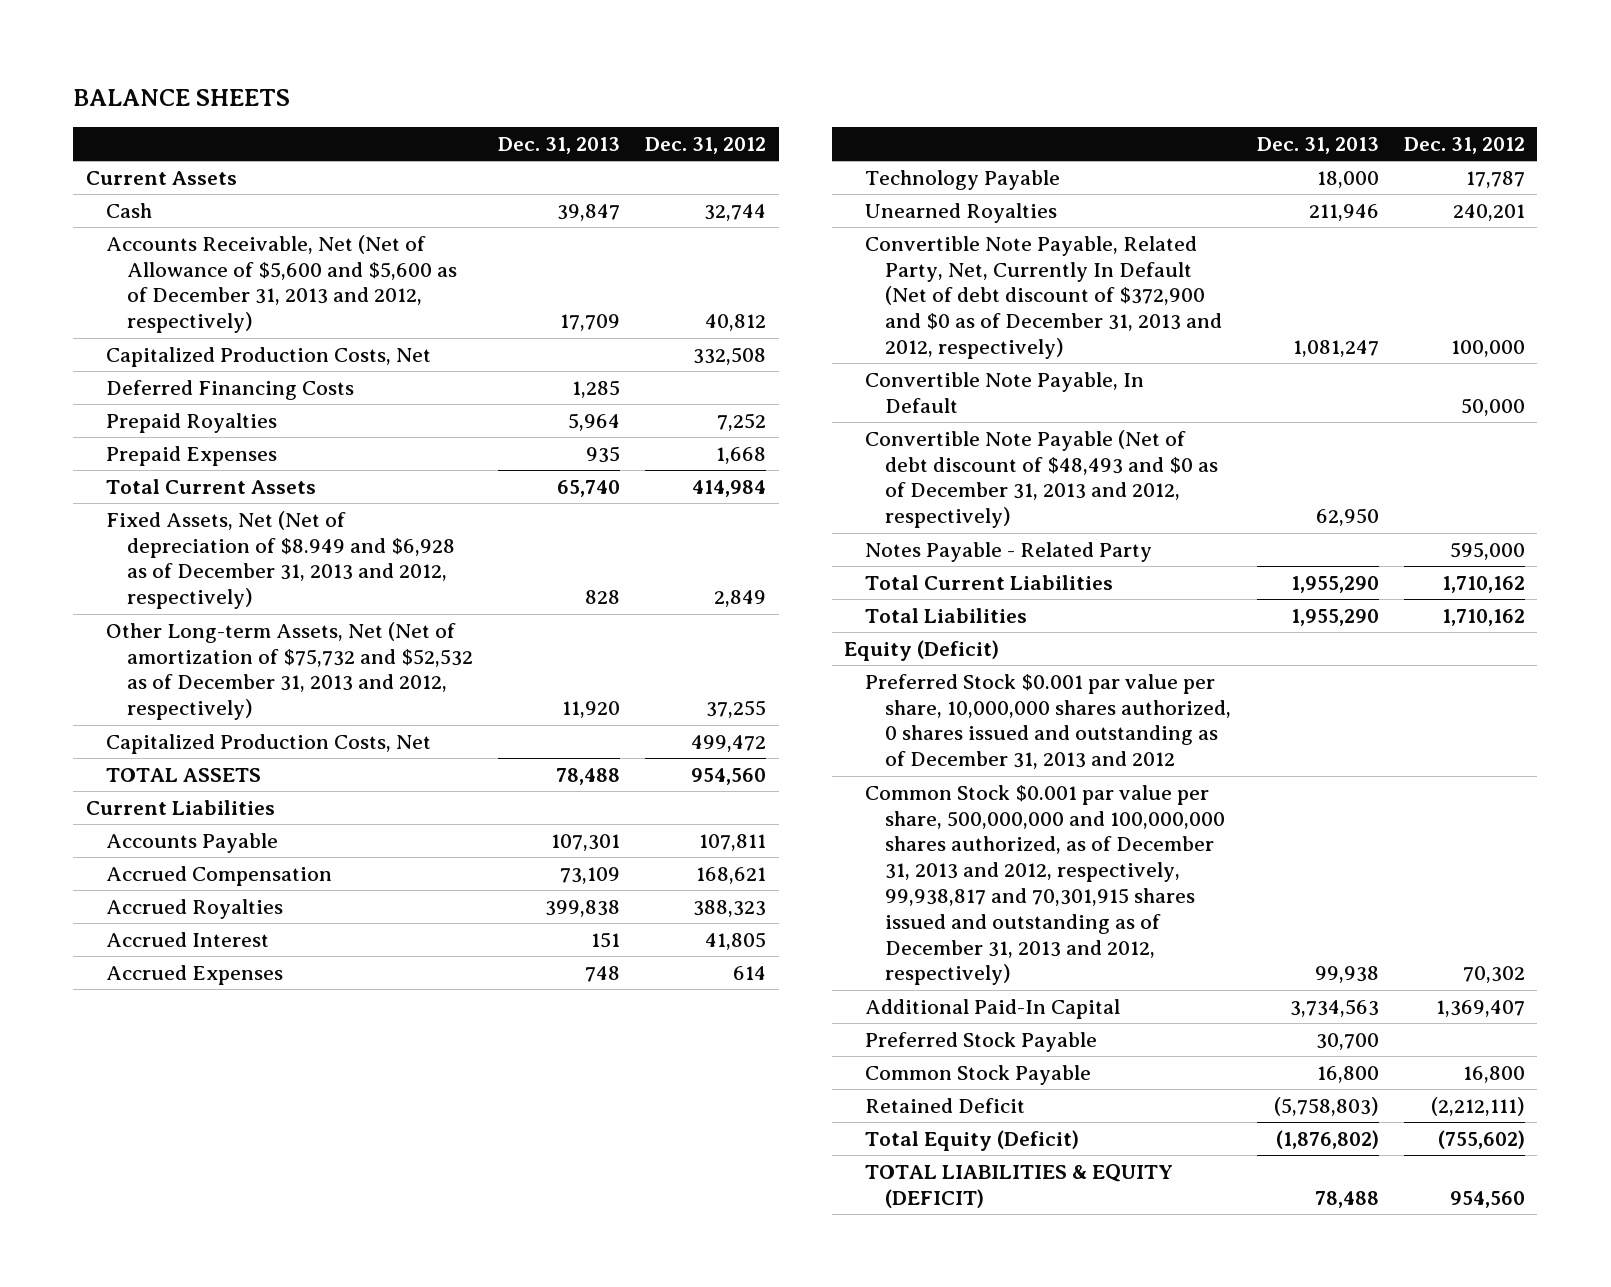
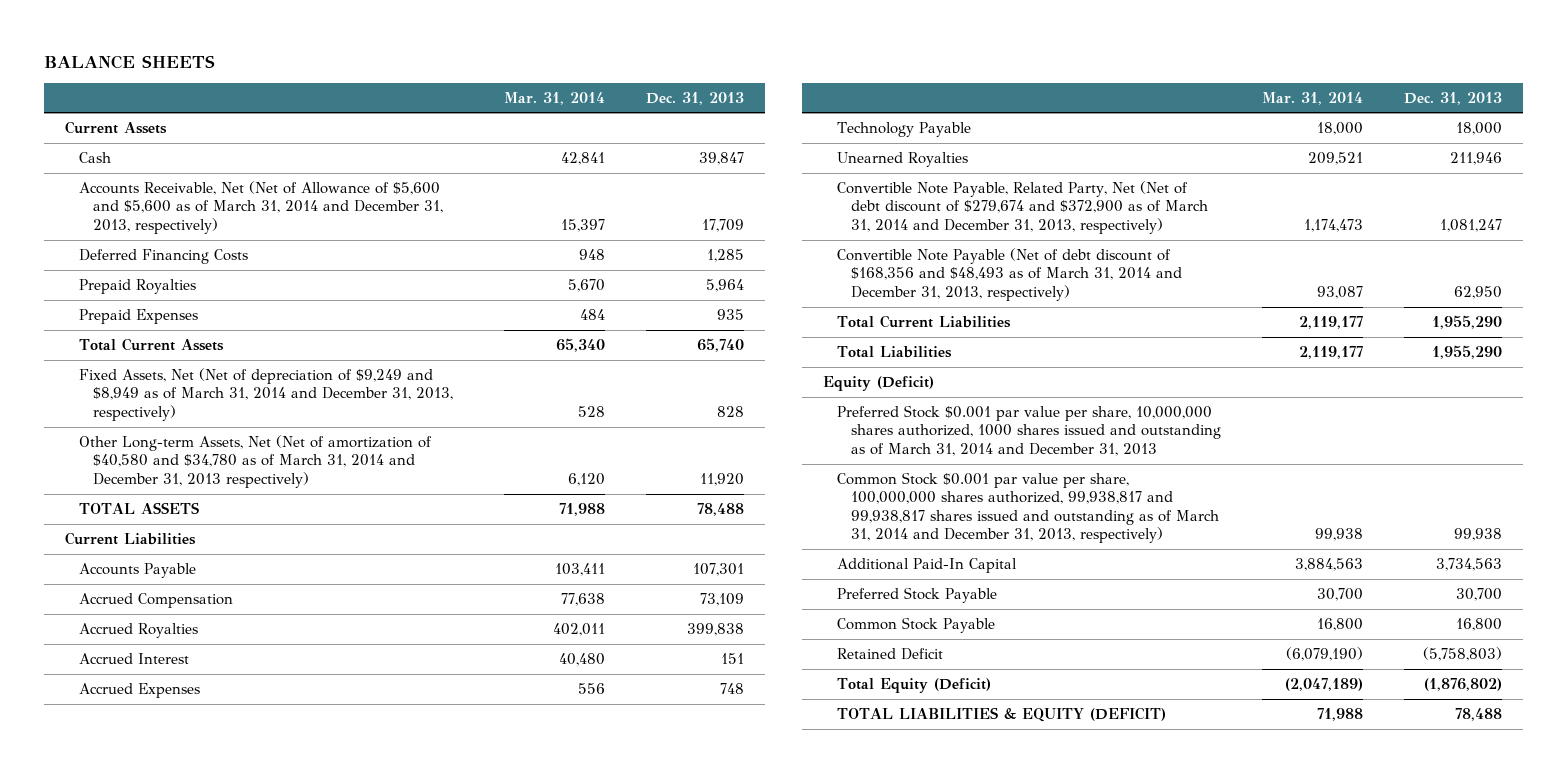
[645,136,767,154] Dec. 31, 2012 -> none
none -> [503,91,605,105] Mar. 31, 2014
[106,346,432,367] Capitalized Production Costs, Net -> none
[106,234,458,334] Accounts Receivable, Net (Net of Allowance of $5,600 and $5,600 as of December 31, 2013 and 2012, respectively) -> [78,180,443,234] Accounts Receivable, Net (Net of Allowance of $5,600 and $5,600 as of March 31, 2014 and December 31, 2013, respectively)
[106,733,432,754] Capitalized Production Costs, Net -> none
[106,510,456,610] Fixed Assets, Net (Net of depreciation of $8.949 and $6,928 as of December 31, 2013 and 2012, respectively) -> [78,367,453,421] Fixed Assets, Net (Net of depreciation of $9,249 and $8,949 as of March 31, 2014 and December 31, 2013, respectively)
[106,621,474,721] Other Long-term Assets, Net (Net of amortization of $75,732 and $52,532 as of December 31, 2013 and 2012, respectively) -> [78,434,432,488] Other Long-term Assets, Net (Net of amortization of $40,580 and $34,780 as of March 31, 2014 and December 31, 2013 respectively)
[864,371,1144,413] Convertible Note Payable, In Default -> none
[864,541,1152,562] Notes Payable - Related Party -> none
[864,235,1223,360] Convertible Note Payable, Related Party, Net, Currently In Default (Net of debt discount of $372,900 and $0 as of December 31, 2013 and 2012, respectively) -> [836,180,1208,234] Convertible Note Payable, Related Party, Net (Net of debt discount of $279,674 and $372,900 as of March 31, 2014 and December 31, 2013, respectively)
[864,429,1219,529] Convertible Note Payable (Net of debt discount of $48,493 and $0 as of December 31, 2013 and 2012, respectively) -> [836,247,1182,301] Convertible Note Payable (Net of debt discount of $168,356 and $48,493 as of March 31, 2014 and December 31, 2013, respectively)
[864,673,1232,770] Preferred Stock $0.001 par value per share, 10,000,000 shares authorized, 0 shares issued and outstanding as of December 31, 2013 and 2012 -> [836,404,1221,456] Preferred Stock $0.001 par value per share, 10,000,000 shares authorized, 1000 shares issued and outstanding as of March 31, 2014 and December 31, 2013
[864,784,1226,986] Common Stock $0.001 par value per share, 500,000,000 and 100,000,000 shares authorized, as of December 31, 2013 and 2012, respectively, 99,938,817 and 70,301,915 shares issued and outstanding as of December 31, 2013 and 2012, respectively) -> [836,471,1219,544] Common Stock $0.001 par value per share, 100,000,000 shares authorized, 99,938,817 and 99,938,817 shares issued and outstanding as of March 31, 2014 and December 31, 2013, respectively)

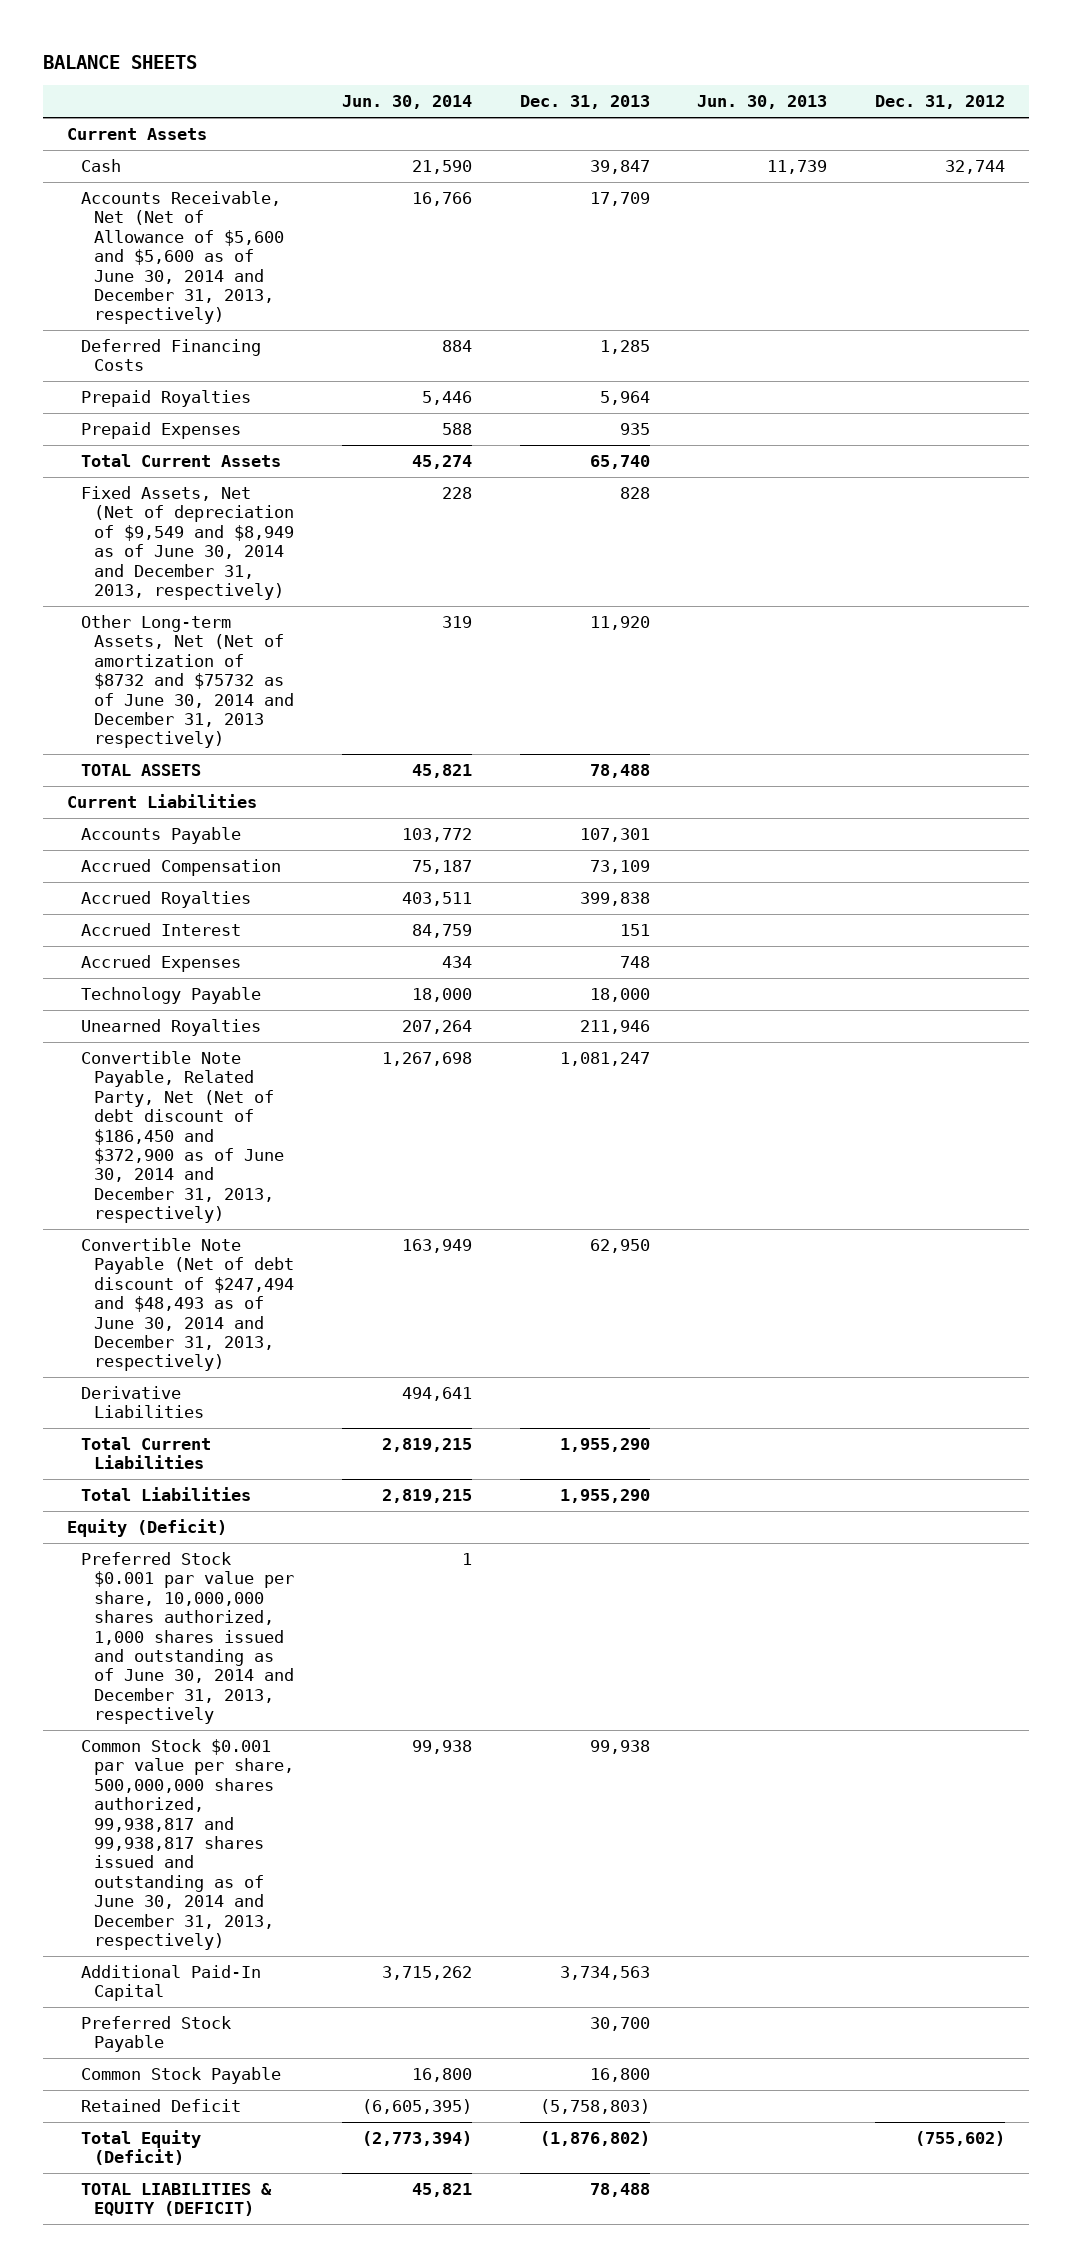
[503,91,605,105] Mar. 31, 2014 -> none
none -> [342,95,473,110] Jun. 30, 2014
none -> [697,95,828,110] Jun. 30, 2013
none -> [874,95,1005,110] Dec. 31, 2012
[78,180,443,234] Accounts Receivable, Net (Net of Allowance of $5,600 and $5,600 as of March 31, 2014 and December 31, 2013, respectively) -> [80,191,285,325] Accounts Receivable, Net (Net of Allowance of $5,600 and $5,600 as of June 30, 2014 and December 31, 2013, respectively)
[78,367,453,421] Fixed Assets, Net (Net of depreciation of $9,249 and $8,949 as of March 31, 2014 and December 31, 2013, respectively) -> [80,486,295,600] Fixed Assets, Net (Net of depreciation of $9,549 and $8,949 as of June 30, 2014 and December 31, 2013, respectively)
[78,434,432,488] Other Long-term Assets, Net (Net of amortization of $40,580 and $34,780 as of March 31, 2014 and December 31, 2013 respectively) -> [80,615,295,749] Other Long-term Assets, Net (Net of amortization of $8732 and $75732 as of June 30, 2014 and December 31, 2013 respectively)
[836,180,1208,234] Convertible Note Payable, Related Party, Net (Net of debt discount of $279,674 and $372,900 as of March 31, 2014 and December 31, 2013, respectively) -> [80,1051,285,1224] Convertible Note Payable, Related Party, Net (Net of debt discount of $186,450 and $372,900 as of June 30, 2014 and December 31, 2013, respectively)
[836,247,1182,301] Convertible Note Payable (Net of debt discount of $168,356 and $48,493 as of March 31, 2014 and December 31, 2013, respectively) -> [80,1238,295,1372] Convertible Note Payable (Net of debt discount of $247,494 and $48,493 as of June 30, 2014 and December 31, 2013, respectively)
none -> [80,1386,205,1419] Derivative Liabilities
[836,404,1221,456] Preferred Stock $0.001 par value per share, 10,000,000 shares authorized, 1000 shares issued and outstanding as of March 31, 2014 and December 31, 2013 -> [80,1552,295,1725] Preferred Stock $0.001 par value per share, 10,000,000 shares authorized, 1,000 shares issued and outstanding as of June 30, 2014 and December 31, 2013, respectively
[836,471,1219,544] Common Stock $0.001 par value per share, 100,000,000 shares authorized, 99,938,817 and 99,938,817 shares issued and outstanding as of March 31, 2014 and December 31, 2013, respectively) -> [80,1739,295,1950] Common Stock $0.001 par value per share, 500,000,000 shares authorized, 99,938,817 and 99,938,817 shares issued and outstanding as of June 30, 2014 and December 31, 2013, respectively)

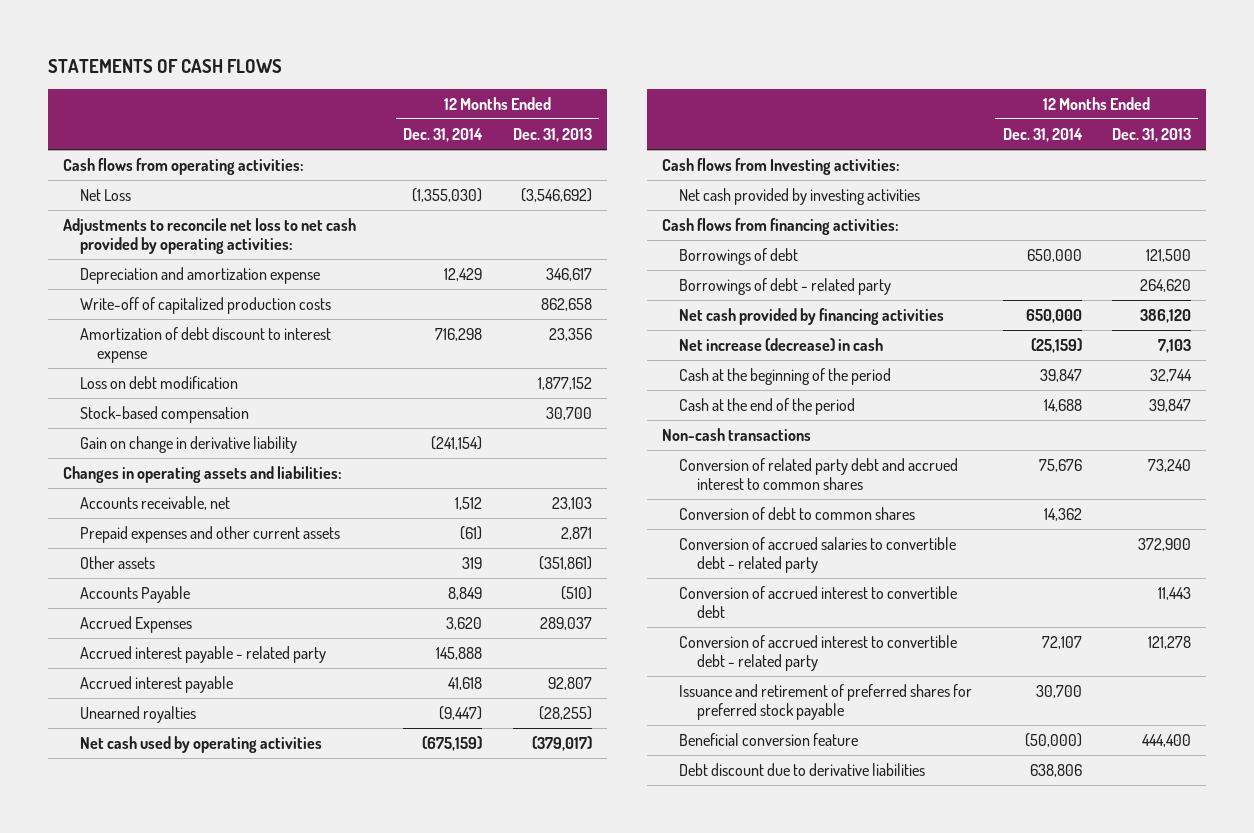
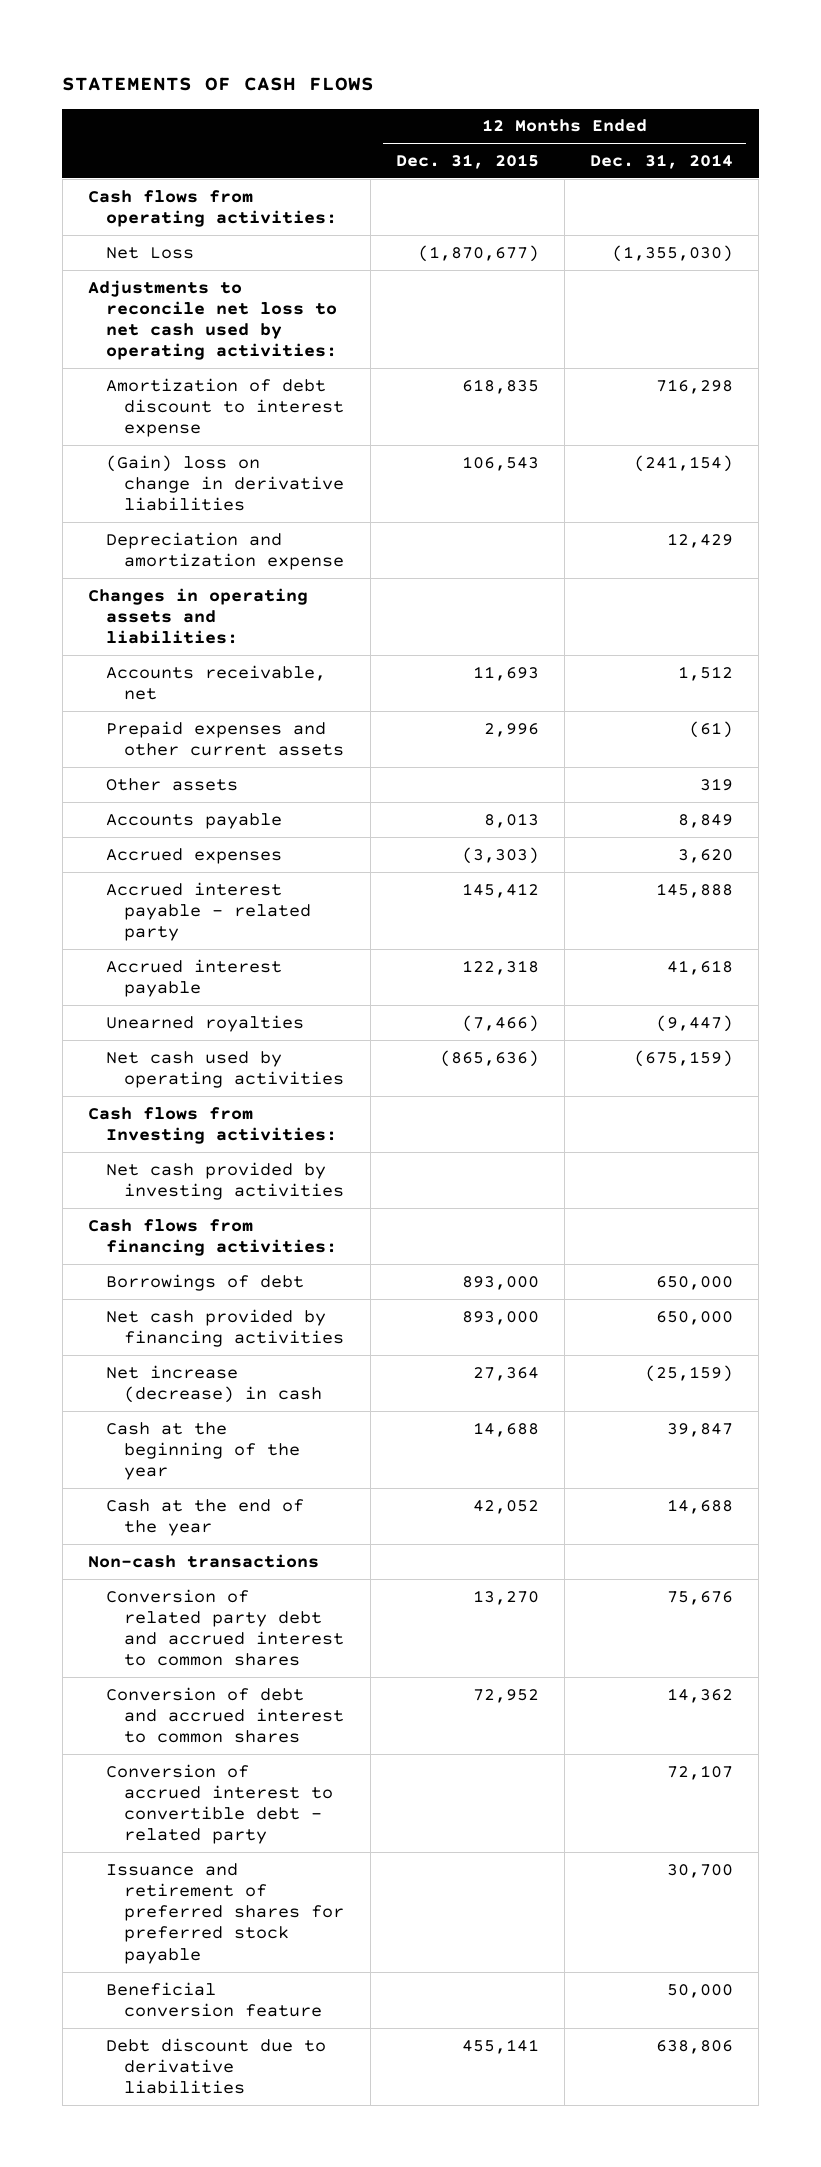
[512,127,592,142] Dec. 31, 2013 -> none
none -> [395,153,539,169] Dec. 31, 2015
[80,297,332,315] Write-off of capitalized production costs -> none
[62,218,356,255] Adjustments to reconcile net loss to net cash provided by operating activities: -> [87,279,338,361] Adjustments to reconcile net loss to net cash used by operating activities:
[80,376,239,390] Loss on debt modification -> none
[80,406,250,424] Stock-based compensation -> none
[80,436,298,454] Gain on change in derivative liability -> [106,454,345,512] (Gain) loss on change in derivative liabilities
[80,267,321,285] Depreciation and amortization expense -> [106,531,345,570] Depreciation and amortization expense
[80,586,191,604] Accounts Payable -> [106,812,283,829] Accounts payable
[80,616,193,634] Accrued Expenses -> [106,847,283,864] Accrued expenses
[679,278,892,296] Borrowings of debt - related party -> none
[679,368,892,386] Cash at the beginning of the period -> [106,1421,301,1481] Cash at the beginning of the year
[679,398,856,416] Cash at the end of the period -> [106,1498,305,1536] Cash at the end of the year
[679,537,957,574] Conversion of accrued salaries to convertible debt - related party -> none
[679,586,958,619] Conversion of accrued interest to convertible debt -> none
[679,507,916,521] Conversion of debt to common shares -> [106,1686,345,1744] Conversion of debt and accrued interest to common shares
[1024,733,1082,748] (50,000) -> [667,1983,734,1998] 50,000

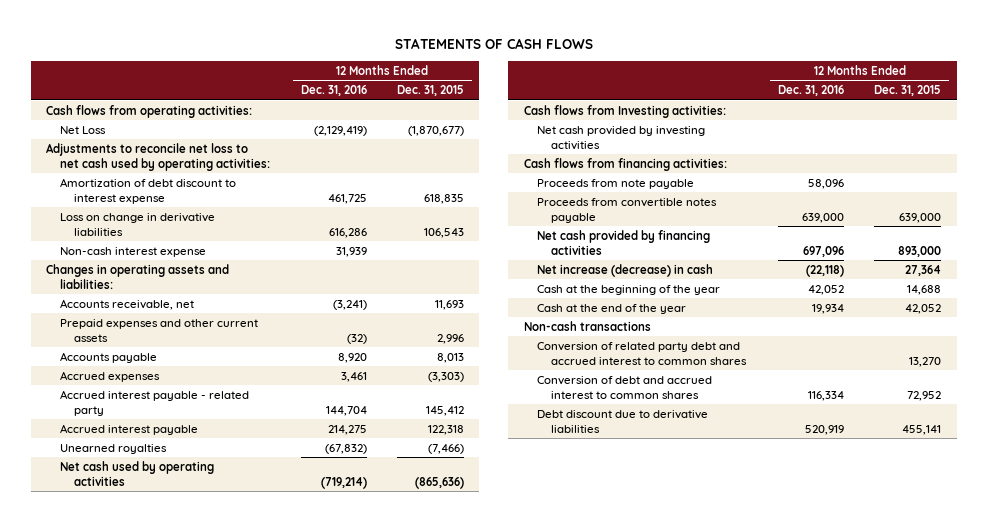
[590,153,734,169] Dec. 31, 2014 -> none
none -> [300,85,367,97] Dec. 31, 2016
[106,531,345,570] Depreciation and amortization expense -> none
[106,454,345,512] (Gain) loss on change in derivative liabilities -> [60,212,216,236] Loss on change in derivative liabilities
none -> [60,246,207,257] Non-cash interest expense
[106,777,239,791] Other assets -> none
[106,1273,305,1291] Borrowings of debt -> none
none -> [537,178,695,189] Proceeds from note payable
none -> [537,197,718,223] Proceeds from convertible notes payable
[106,1763,334,1845] Conversion of accrued interest to convertible debt - related party -> none
[106,1862,345,1964] Issuance and retirement of preferred shares for preferred stock payable -> none
[106,1981,323,2017] Beneficial conversion feature -> none

